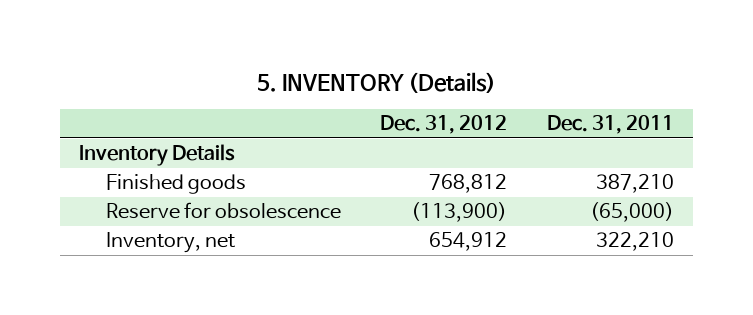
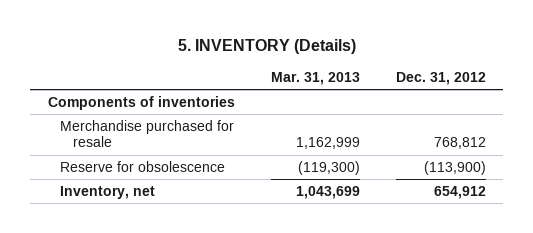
[546,115,674,135] Dec. 31, 2011 -> none
none -> [270,71,360,85] Mar. 31, 2013
[79,144,236,167] Inventory Details -> none
none -> [47,95,235,110] Components of inventories
[106,174,247,195] Finished goods -> [60,119,235,148] Merchandise purchased for resale

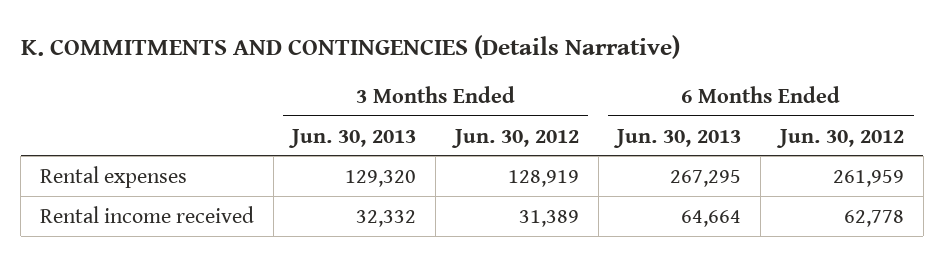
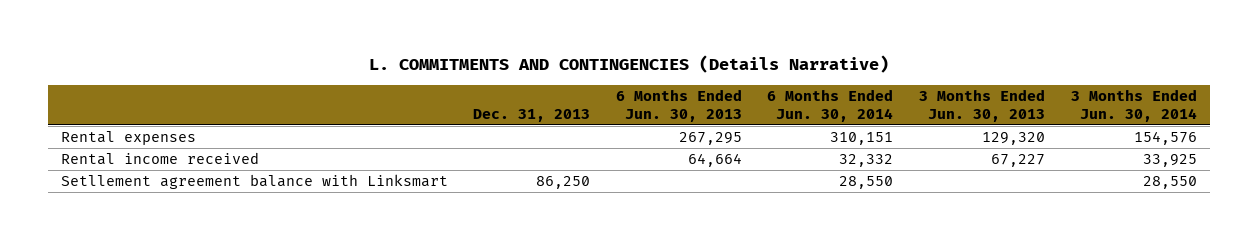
[20,34,680,59] K. COMMITMENTS AND CONTINGENCIES (Details Narrative) -> [368,55,889,74] L. COMMITMENTS AND CONTINGENCIES (Details Narrative)
[450,128,579,148] Jun. 30, 2012 -> none
[775,128,904,148] Jun. 30, 2012 -> none
none -> [473,108,591,122] Dec. 31, 2013
none -> [767,88,894,122] 6 Months Ended Jun. 30, 2014
none -> [1070,88,1197,122] 3 Months Ended Jun. 30, 2014
[356,209,417,227] 32,332 -> [991,153,1046,167] 67,227
none -> [60,173,448,189] Setllement agreement balance with Linksmart

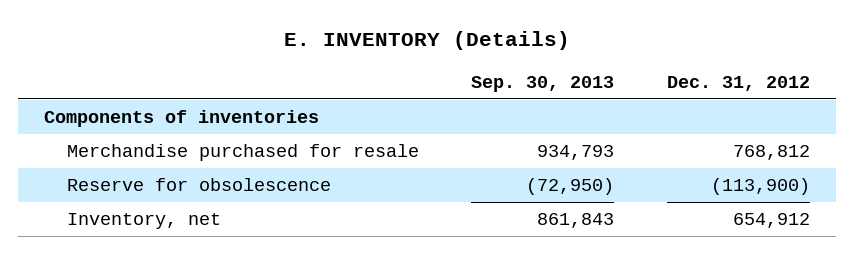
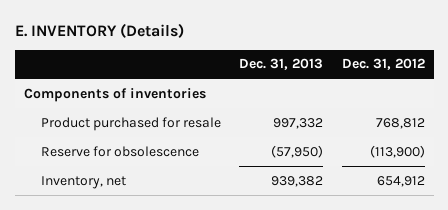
[471,75,615,92] Sep. 30, 2013 -> none
none -> [239,58,324,71] Dec. 31, 2013
[67,143,420,161] Merchandise purchased for resale -> [41,116,222,131] Product purchased for resale

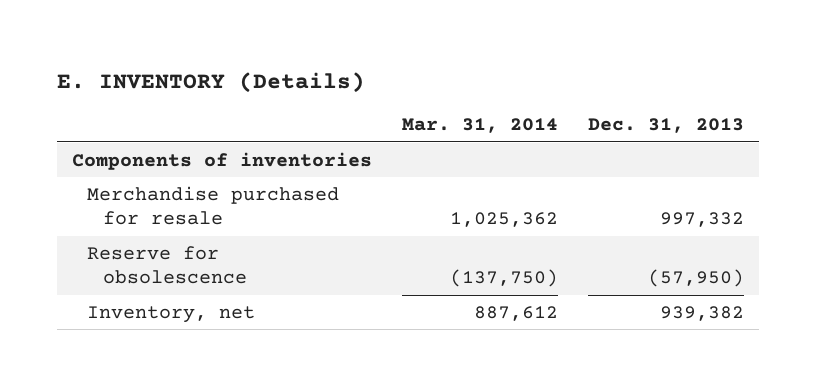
[341,58,425,71] Dec. 31, 2012 -> none
none -> [402,118,559,134] Mar. 31, 2014
[41,116,222,131] Product purchased for resale -> [87,185,340,226] Merchandise purchased for resale

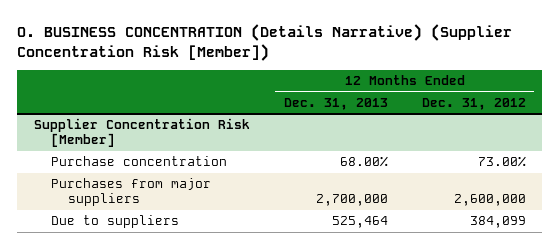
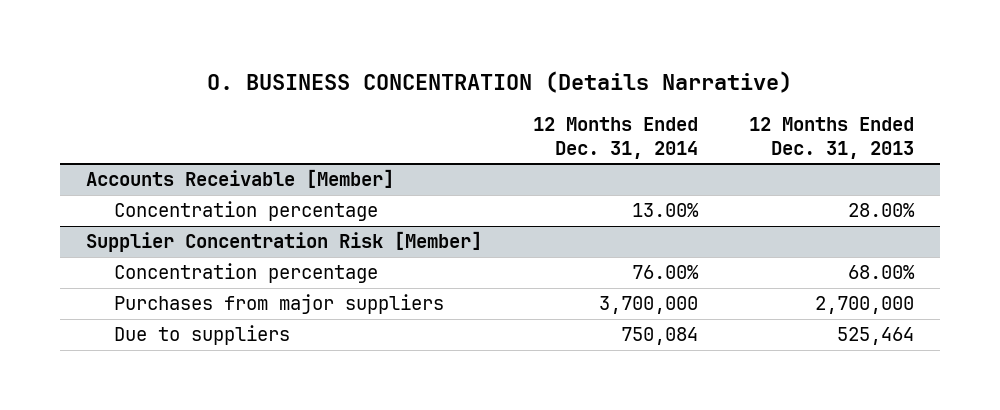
[17,24,513,62] O. BUSINESS CONCENTRATION (Details Narrative) (Supplier Concentration Risk [Member]) -> [207,70,793,93] O. BUSINESS CONCENTRATION (Details Narrative)
[421,98,526,111] Dec. 31, 2012 -> none
none -> [533,117,699,159] 12 Months Ended Dec. 31, 2014
none -> [85,169,394,189] Accounts Receivable [Member]
none -> [114,201,379,222] Concentration percentage
[51,156,228,167] Purchase concentration -> [114,263,379,284] Concentration percentage

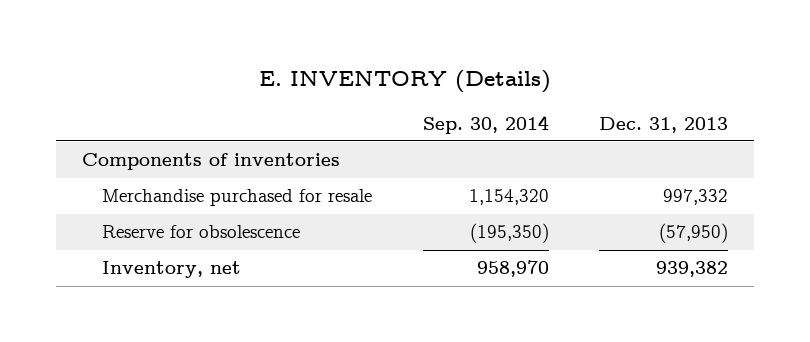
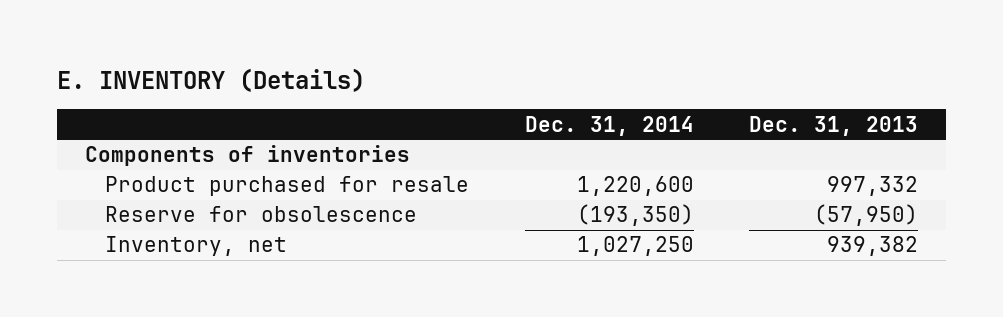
[422,114,549,134] Sep. 30, 2014 -> none
none -> [524,115,694,136] Dec. 31, 2014
[101,189,372,207] Merchandise purchased for resale -> [105,176,470,197] Product purchased for resale

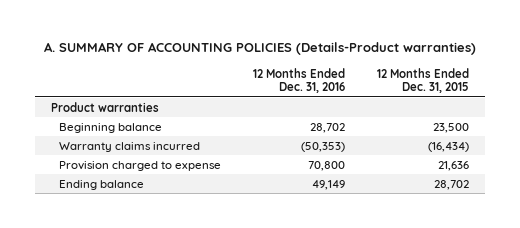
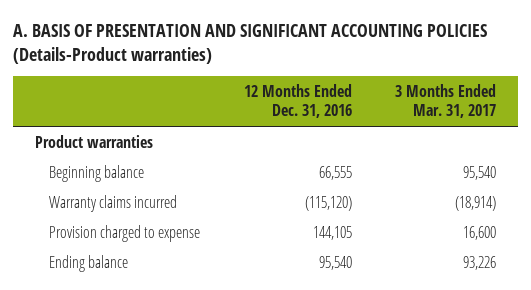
[44,42,477,56] A. SUMMARY OF ACCOUNTING POLICIES (Details-Product warranties) -> [12,23,487,64] A. BASIS OF PRESENTATION AND SIGNIFICANT ACCOUNTING POLICIES (Details-Product warranties)
[377,67,470,94] 12 Months Ended Dec. 31, 2015 -> none
none -> [395,84,497,119] 3 Months Ended Mar. 31, 2017
[310,122,346,133] 28,702 -> [318,165,352,180] 66,555
[301,141,346,152] (50,353) -> [304,195,352,211] (115,120)
[308,160,346,171] 70,800 -> [312,225,352,240] 144,105
[312,179,346,190] 49,149 -> [318,255,352,270] 95,540

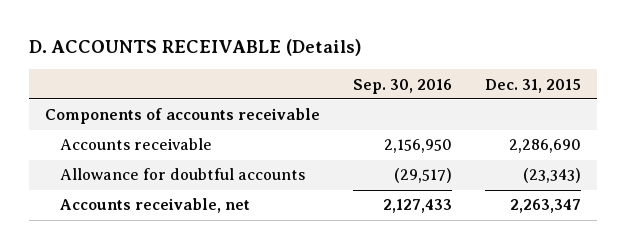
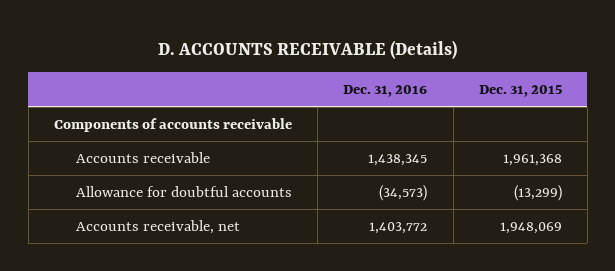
[352,78,452,94] Sep. 30, 2016 -> none
none -> [343,85,428,98] Dec. 31, 2016
[508,139,581,154] 2,286,690 -> [502,153,562,166] 1,961,368
[522,168,581,184] (23,343) -> [513,184,562,201] (13,299)
[509,199,581,214] 2,263,347 -> [499,221,562,234] 1,948,069

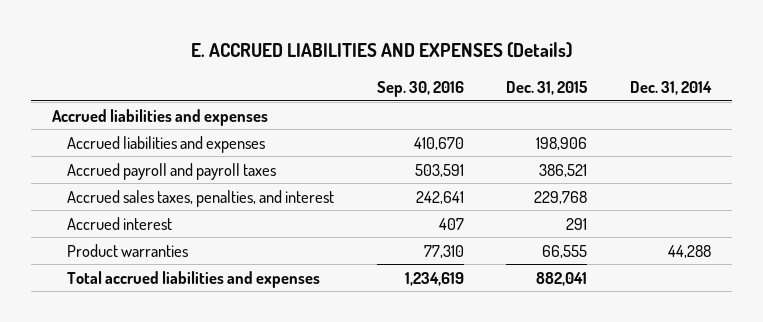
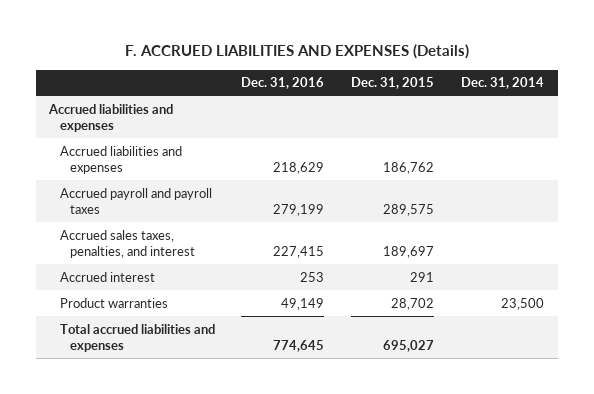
[190,41,572,58] E. ACCRUED LIABILITIES AND EXPENSES (Details) -> [124,44,469,60] F. ACCRUED LIABILITIES AND EXPENSES (Details)
[376,81,464,98] Sep. 30, 2016 -> none
none -> [241,77,325,90] Dec. 31, 2016
[536,136,588,150] 198,906 -> [383,161,435,174] 186,762
[539,163,588,177] 386,521 -> [383,203,435,216] 289,575
[534,190,588,204] 229,768 -> [383,245,435,258] 189,697
[542,244,588,258] 66,555 -> [391,297,435,310] 28,702
[668,244,712,258] 44,288 -> [501,297,545,310] 23,500
[536,271,588,286] 882,041 -> [383,339,435,352] 695,027

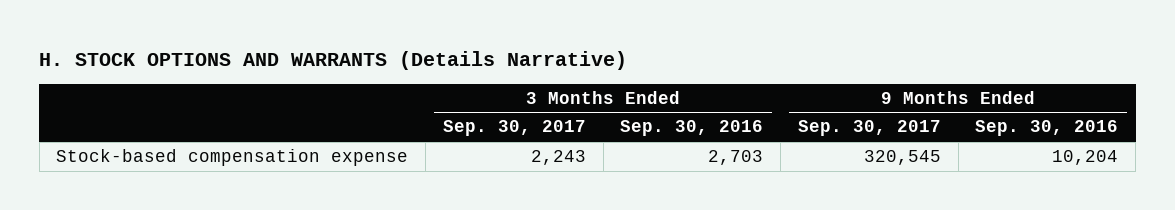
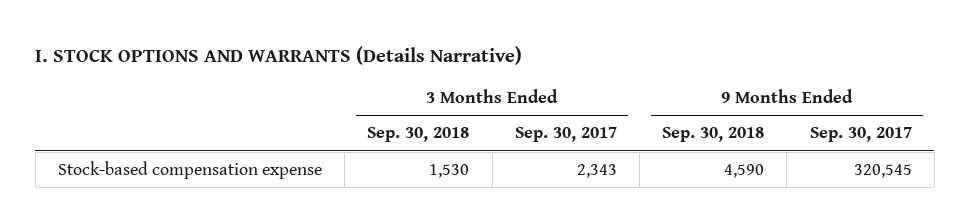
[39,51,628,71] H. STOCK OPTIONS AND WARRANTS (Details Narrative) -> [35,46,523,66] I. STOCK OPTIONS AND WARRANTS (Details Narrative)
[620,120,764,137] Sep. 30, 2016 -> none
[975,120,1119,137] Sep. 30, 2016 -> none
none -> [367,127,470,143] Sep. 30, 2018
none -> [662,127,765,143] Sep. 30, 2018
[530,150,586,166] 2,243 -> [576,164,617,179] 2,343

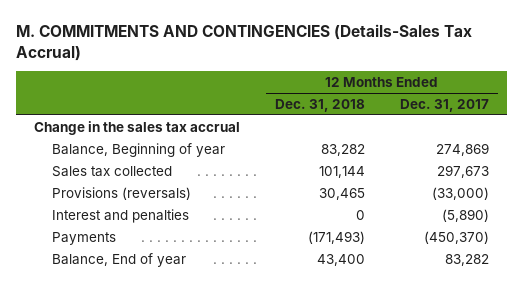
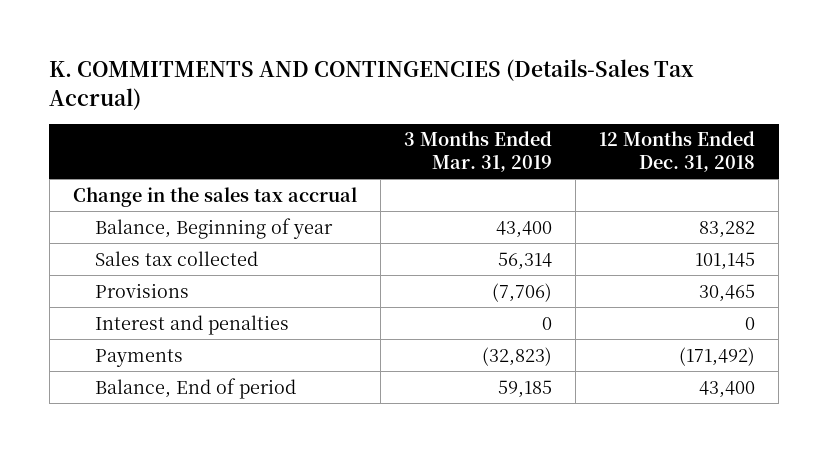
[15,23,472,61] M. COMMITMENTS AND CONTINGENCIES (Details-Sales Tax Accrual) -> [49,59,695,110] K. COMMITMENTS AND CONTINGENCIES (Details-Sales Tax Accrual)
[399,98,489,112] Dec. 31, 2017 -> none
none -> [404,131,553,172] 3 Months Ended Mar. 31, 2019
[318,165,365,178] 101,144 -> [695,251,756,270] 101,145
[51,186,191,200] Provisions (reversals) -> [95,282,190,298] Provisions
[307,230,365,244] (171,493) -> [679,346,756,366] (171,492)
[51,252,186,267] Balance, End of year -> [95,377,297,399] Balance, End of period

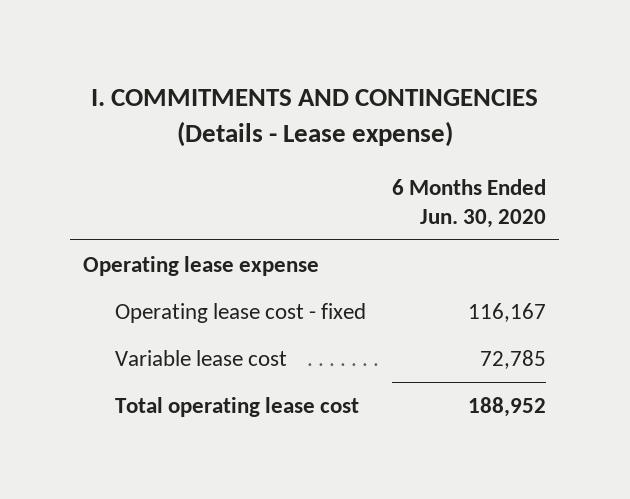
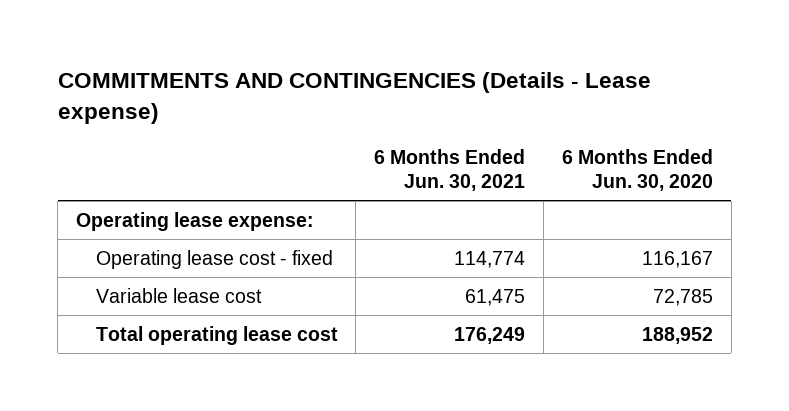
[90,88,538,147] I. COMMITMENTS AND CONTINGENCIES (Details - Lease expense) -> [57,72,651,124] COMMITMENTS AND CONTINGENCIES (Details - Lease expense)
none -> [374,148,526,192] 6 Months Ended Jun. 30, 2021
[83,255,320,276] Operating lease expense -> [76,211,315,231] Operating lease expense:

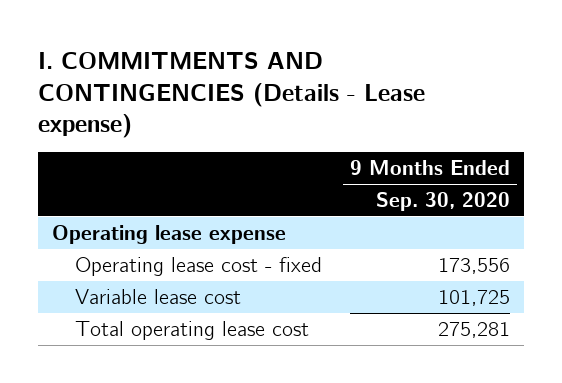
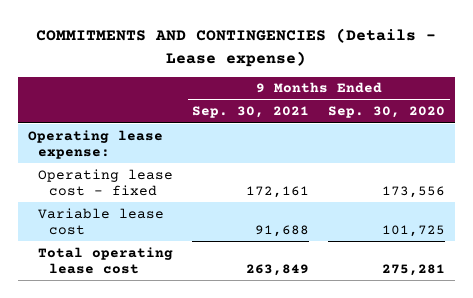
[37,52,425,139] I. COMMITMENTS AND CONTINGENCIES (Details - Lease expense) -> [36,28,437,67] COMMITMENTS AND CONTINGENCIES (Details - Lease expense)
none -> [192,106,310,119] Sep. 30, 2021
[51,224,286,244] Operating lease expense -> [27,129,163,160] Operating lease expense:

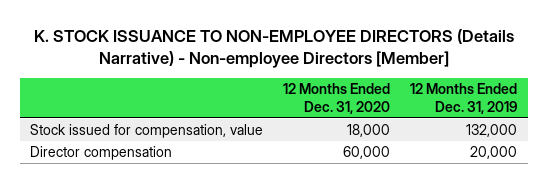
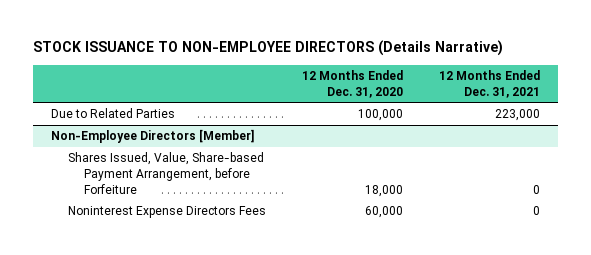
[33,28,514,68] K. STOCK ISSUANCE TO NON-EMPLOYEE DIRECTORS (Details Narrative) - Non-employee Directors [Member] -> [33,40,504,57] STOCK ISSUANCE TO NON-EMPLOYEE DIRECTORS (Details Narrative)
[410,83,518,114] 12 Months Ended Dec. 31, 2019 -> none
none -> [438,69,540,98] 12 Months Ended Dec. 31, 2021
none -> [51,108,176,119] Due to Related Parties
none -> [51,129,256,144] Non-Employee Directors [Member]
[29,124,263,139] Stock issued for compensation, value -> [67,152,264,194] Shares Issued, Value, Share-based Payment Arrangement, before Forfeiture
[29,146,172,161] Director compensation -> [67,206,266,219] Noninterest Expense Directors Fees

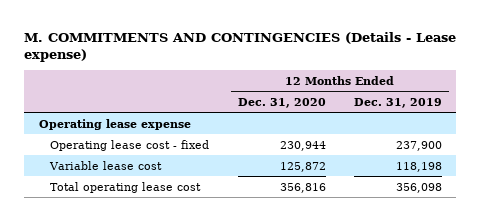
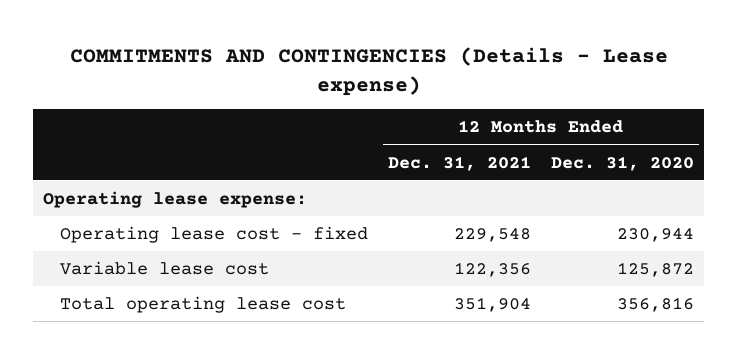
[24,31,457,63] M. COMMITMENTS AND CONTINGENCIES (Details - Lease expense) -> [69,46,668,96] COMMITMENTS AND CONTINGENCIES (Details - Lease expense)
[354,97,443,108] Dec. 31, 2019 -> none
none -> [388,155,532,171] Dec. 31, 2021
[38,118,191,130] Operating lease expense -> [43,191,308,209] Operating lease expense:

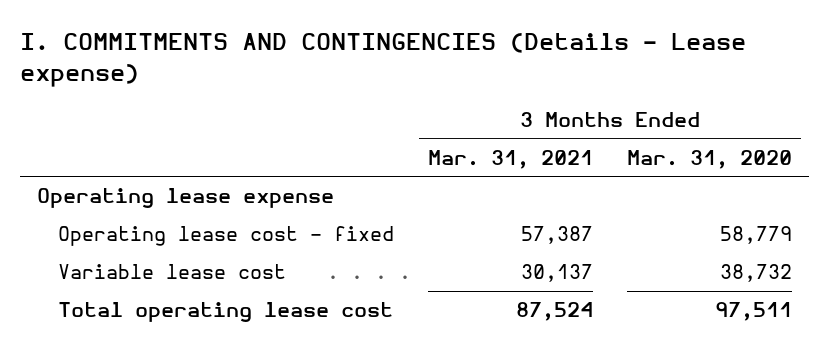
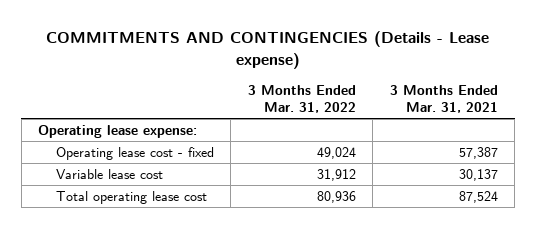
[19,33,746,87] I. COMMITMENTS AND CONTINGENCIES (Details - Lease expense) -> [46,31,490,70] COMMITMENTS AND CONTINGENCIES (Details - Lease expense)
[627,149,793,169] Mar. 31, 2020 -> none
none -> [247,85,356,114] 3 Months Ended Mar. 31, 2022
[36,188,334,209] Operating lease expense -> [38,125,198,139] Operating lease expense:

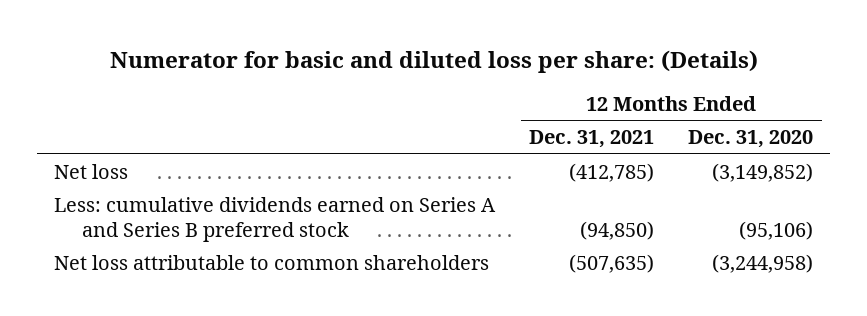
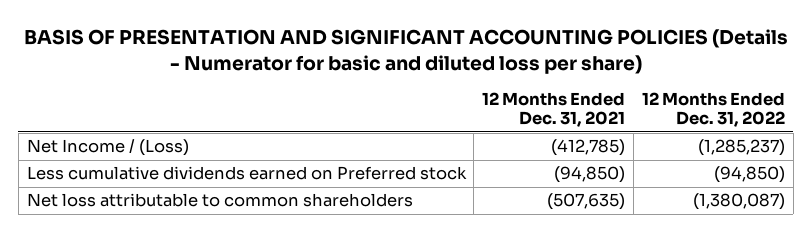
[109,49,758,73] Numerator for basic and diluted loss per share: (Details) -> [23,28,788,74] BASIS OF PRESENTATION AND SIGNIFICANT ACCOUNTING POLICIES (Details - Numerator for basic and diluted loss per share)
[688,130,814,149] Dec. 31, 2020 -> none
none -> [641,92,785,128] 12 Months Ended Dec. 31, 2022
[54,163,129,179] Net loss -> [26,139,189,157] Net Income / (Loss)
[54,196,497,242] Less: cumulative dividends earned on Series A and Series B preferred stock -> [26,166,467,181] Less cumulative dividends earned on Preferred stock

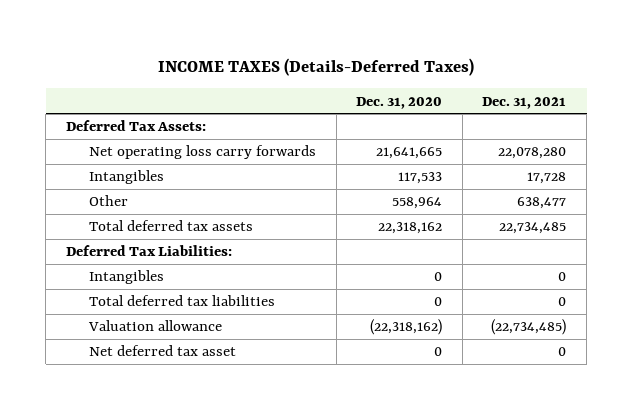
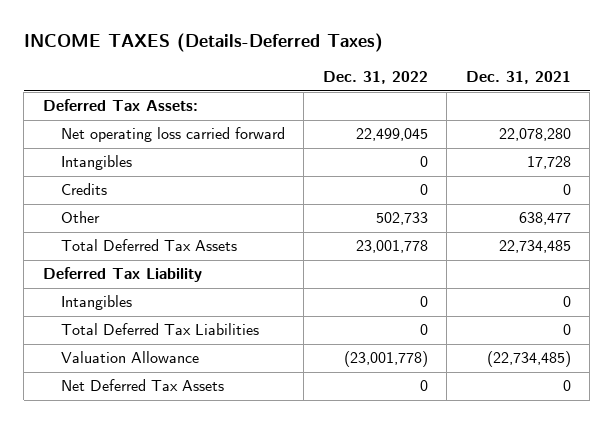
[356,96,443,109] Dec. 31, 2020 -> none
none -> [322,71,428,85] Dec. 31, 2022
[88,145,316,160] Net operating loss carry forwards -> [60,127,285,143] Net operating loss carried forward
none -> [60,183,107,196] Credits
[88,220,253,232] Total deferred tax assets -> [60,239,237,252] Total Deferred Tax Assets
[65,245,232,257] Deferred Tax Liabilities: -> [42,267,202,283] Deferred Tax Liability
[88,295,275,307] Total deferred tax liabilities -> [60,323,259,336] Total Deferred Tax Liabilities
[87,320,222,332] Valuation allowance -> [60,351,199,364] Valuation Allowance
[88,345,236,357] Net deferred tax asset -> [60,379,224,392] Net Deferred Tax Assets

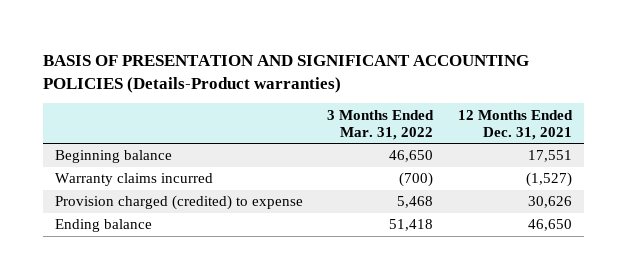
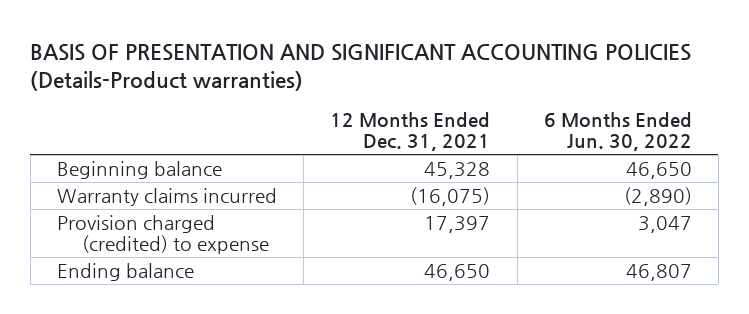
[327,109,435,140] 3 Months Ended Mar. 31, 2022 -> none
none -> [543,111,692,152] 6 Months Ended Jun. 30, 2022
[527,150,572,163] 17,551 -> [424,161,491,179] 45,328
[525,172,572,188] (1,527) -> [410,186,491,206] (16,075)
[527,196,572,209] 30,626 -> [424,215,491,233] 17,397

